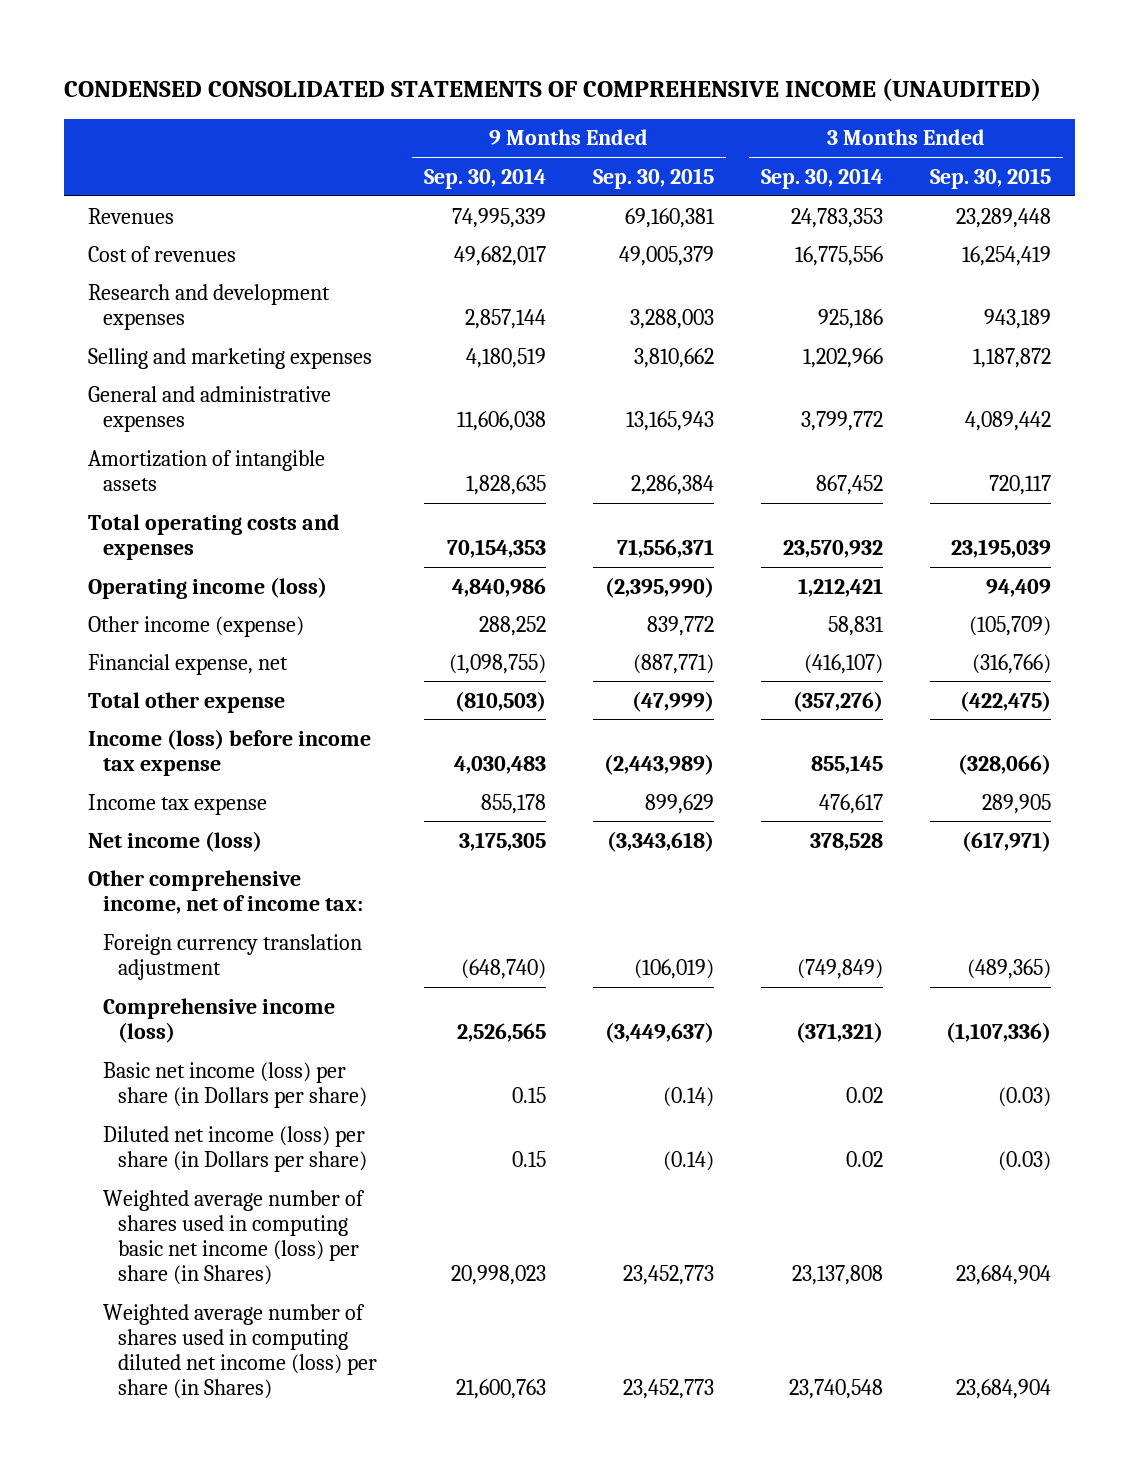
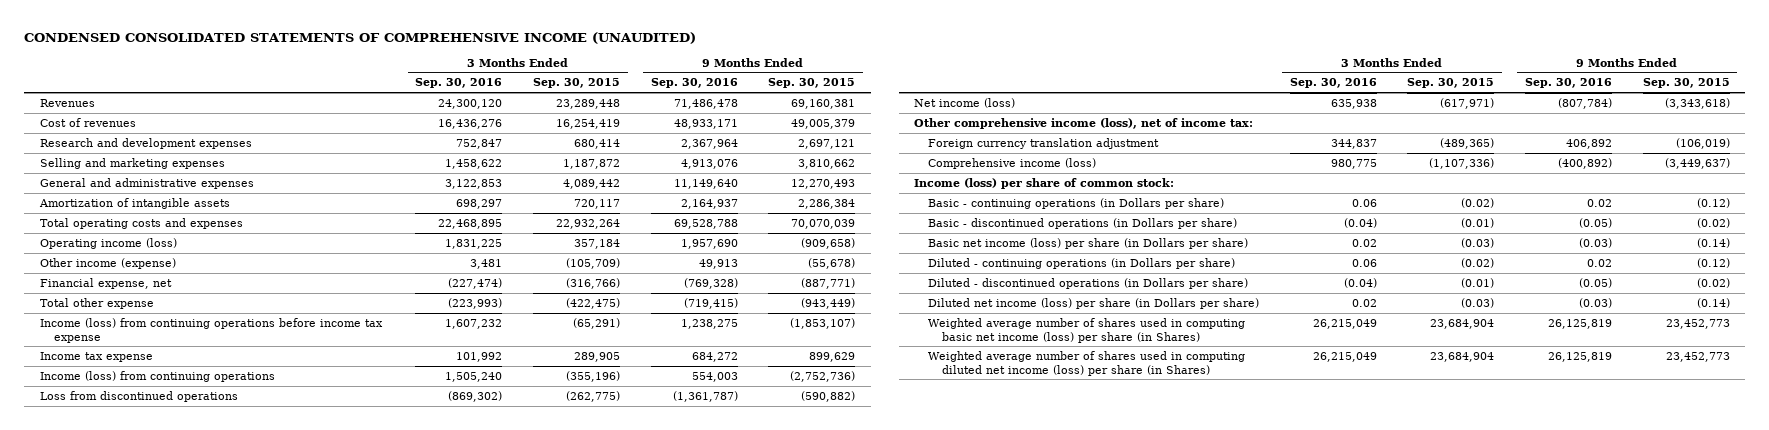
[424,167,547,189] Sep. 30, 2014 -> none
[761,167,884,189] Sep. 30, 2014 -> none
none -> [415,78,503,89] Sep. 30, 2016
none -> [650,78,738,89] Sep. 30, 2016
[630,308,715,329] 3,288,003 -> [798,138,856,149] 2,697,121
[984,308,1052,329] 943,189 -> [573,138,620,149] 680,414
[626,410,715,431] 13,165,943 -> [791,178,856,189] 12,270,493
[617,538,715,558] 71,556,371 -> [791,218,856,229] 70,070,039
[951,538,1052,558] 23,195,039 -> [555,218,620,229] 22,932,264
[605,576,715,598] (2,395,990) -> [801,237,856,249] (909,658)
[986,578,1052,597] 94,409 -> [573,238,620,249] 357,184
[647,615,715,636] 839,772 -> [808,257,856,269] (55,678)
[632,690,715,712] (47,999) -> [801,297,856,309] (943,449)
[87,728,371,776] Income (loss) before income tax expense -> [39,317,383,343] Income (loss) from continuing operations before income tax expense
[604,753,715,775] (2,443,989) -> [790,317,856,329] (1,853,107)
[958,753,1052,775] (328,066) -> [572,317,620,329] (65,291)
none -> [39,370,275,382] Income (loss) from continuing operations
none -> [39,390,238,402] Loss from discontinued operations
[87,869,363,914] Other comprehensive income, net of income tax: -> [914,117,1254,129] Other comprehensive income (loss), net of income tax:
none -> [914,177,1175,189] Income (loss) per share of common stock:
none -> [927,197,1224,209] Basic - continuing operations (in Dollars per share)
none -> [927,217,1237,229] Basic - discontinued operations (in Dollars per share)
none -> [927,257,1235,269] Diluted - continuing operations (in Dollars per share)
none -> [927,277,1248,289] Diluted - discontinued operations (in Dollars per share)

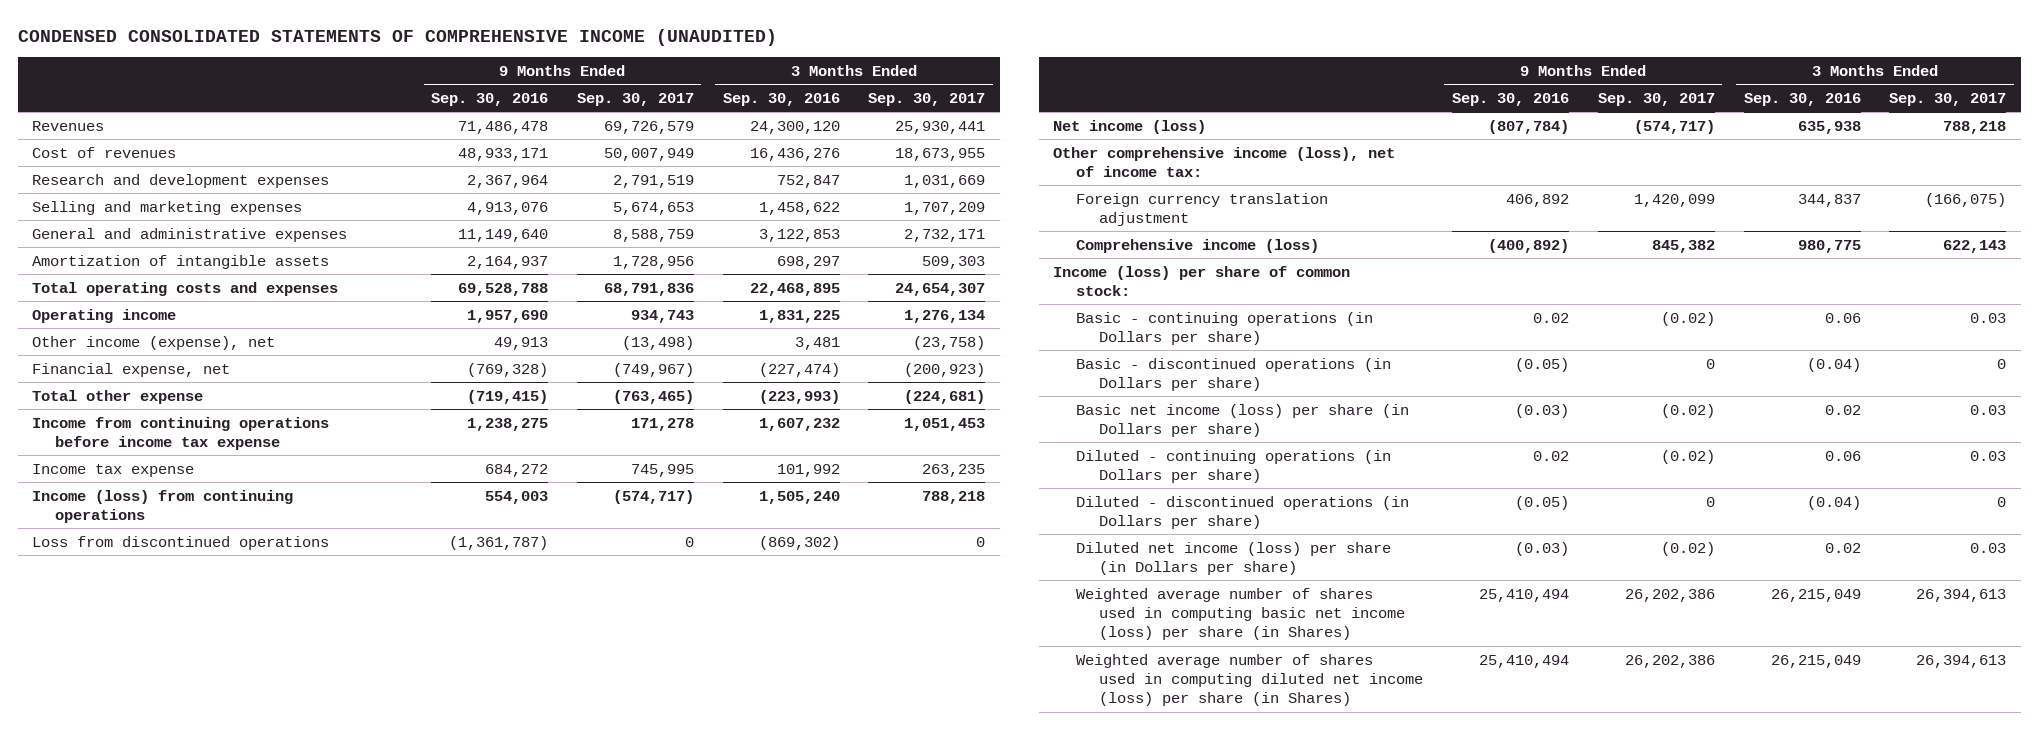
[532,78,620,89] Sep. 30, 2015 -> none
[768,78,856,89] Sep. 30, 2015 -> none
none -> [576,93,694,107] Sep. 30, 2017
none -> [868,93,986,107] Sep. 30, 2017
[39,237,177,249] Operating income (loss) -> [32,308,177,323] Operating income
[39,257,176,269] Other income (expense) -> [32,335,276,350] Other income (expense), net
[39,317,383,343] Income (loss) from continuing operations before income tax expense -> [32,416,330,451] Income from continuing operations before income tax expense
[1547,318,1612,329] 26,125,819 -> [1478,588,1569,602] 25,410,494
[1547,351,1612,362] 26,125,819 -> [1478,654,1569,668] 25,410,494

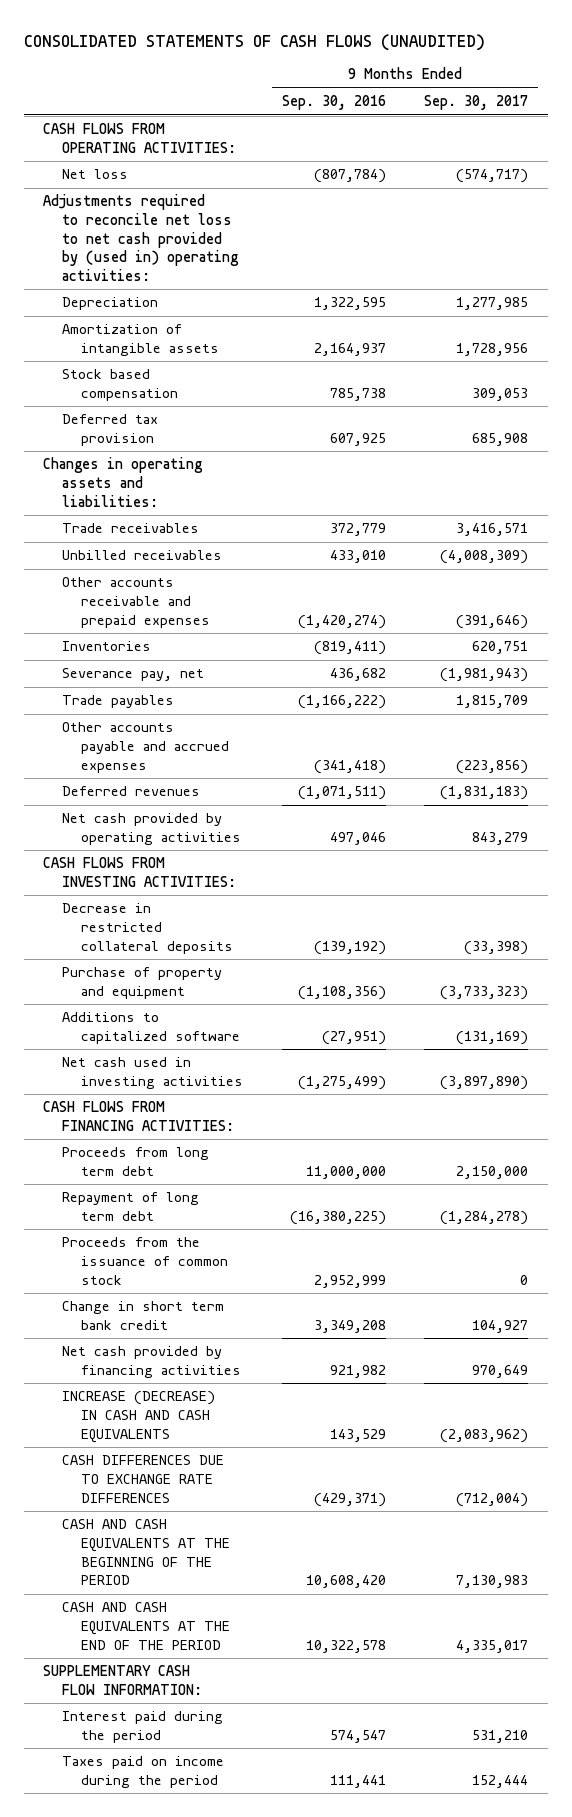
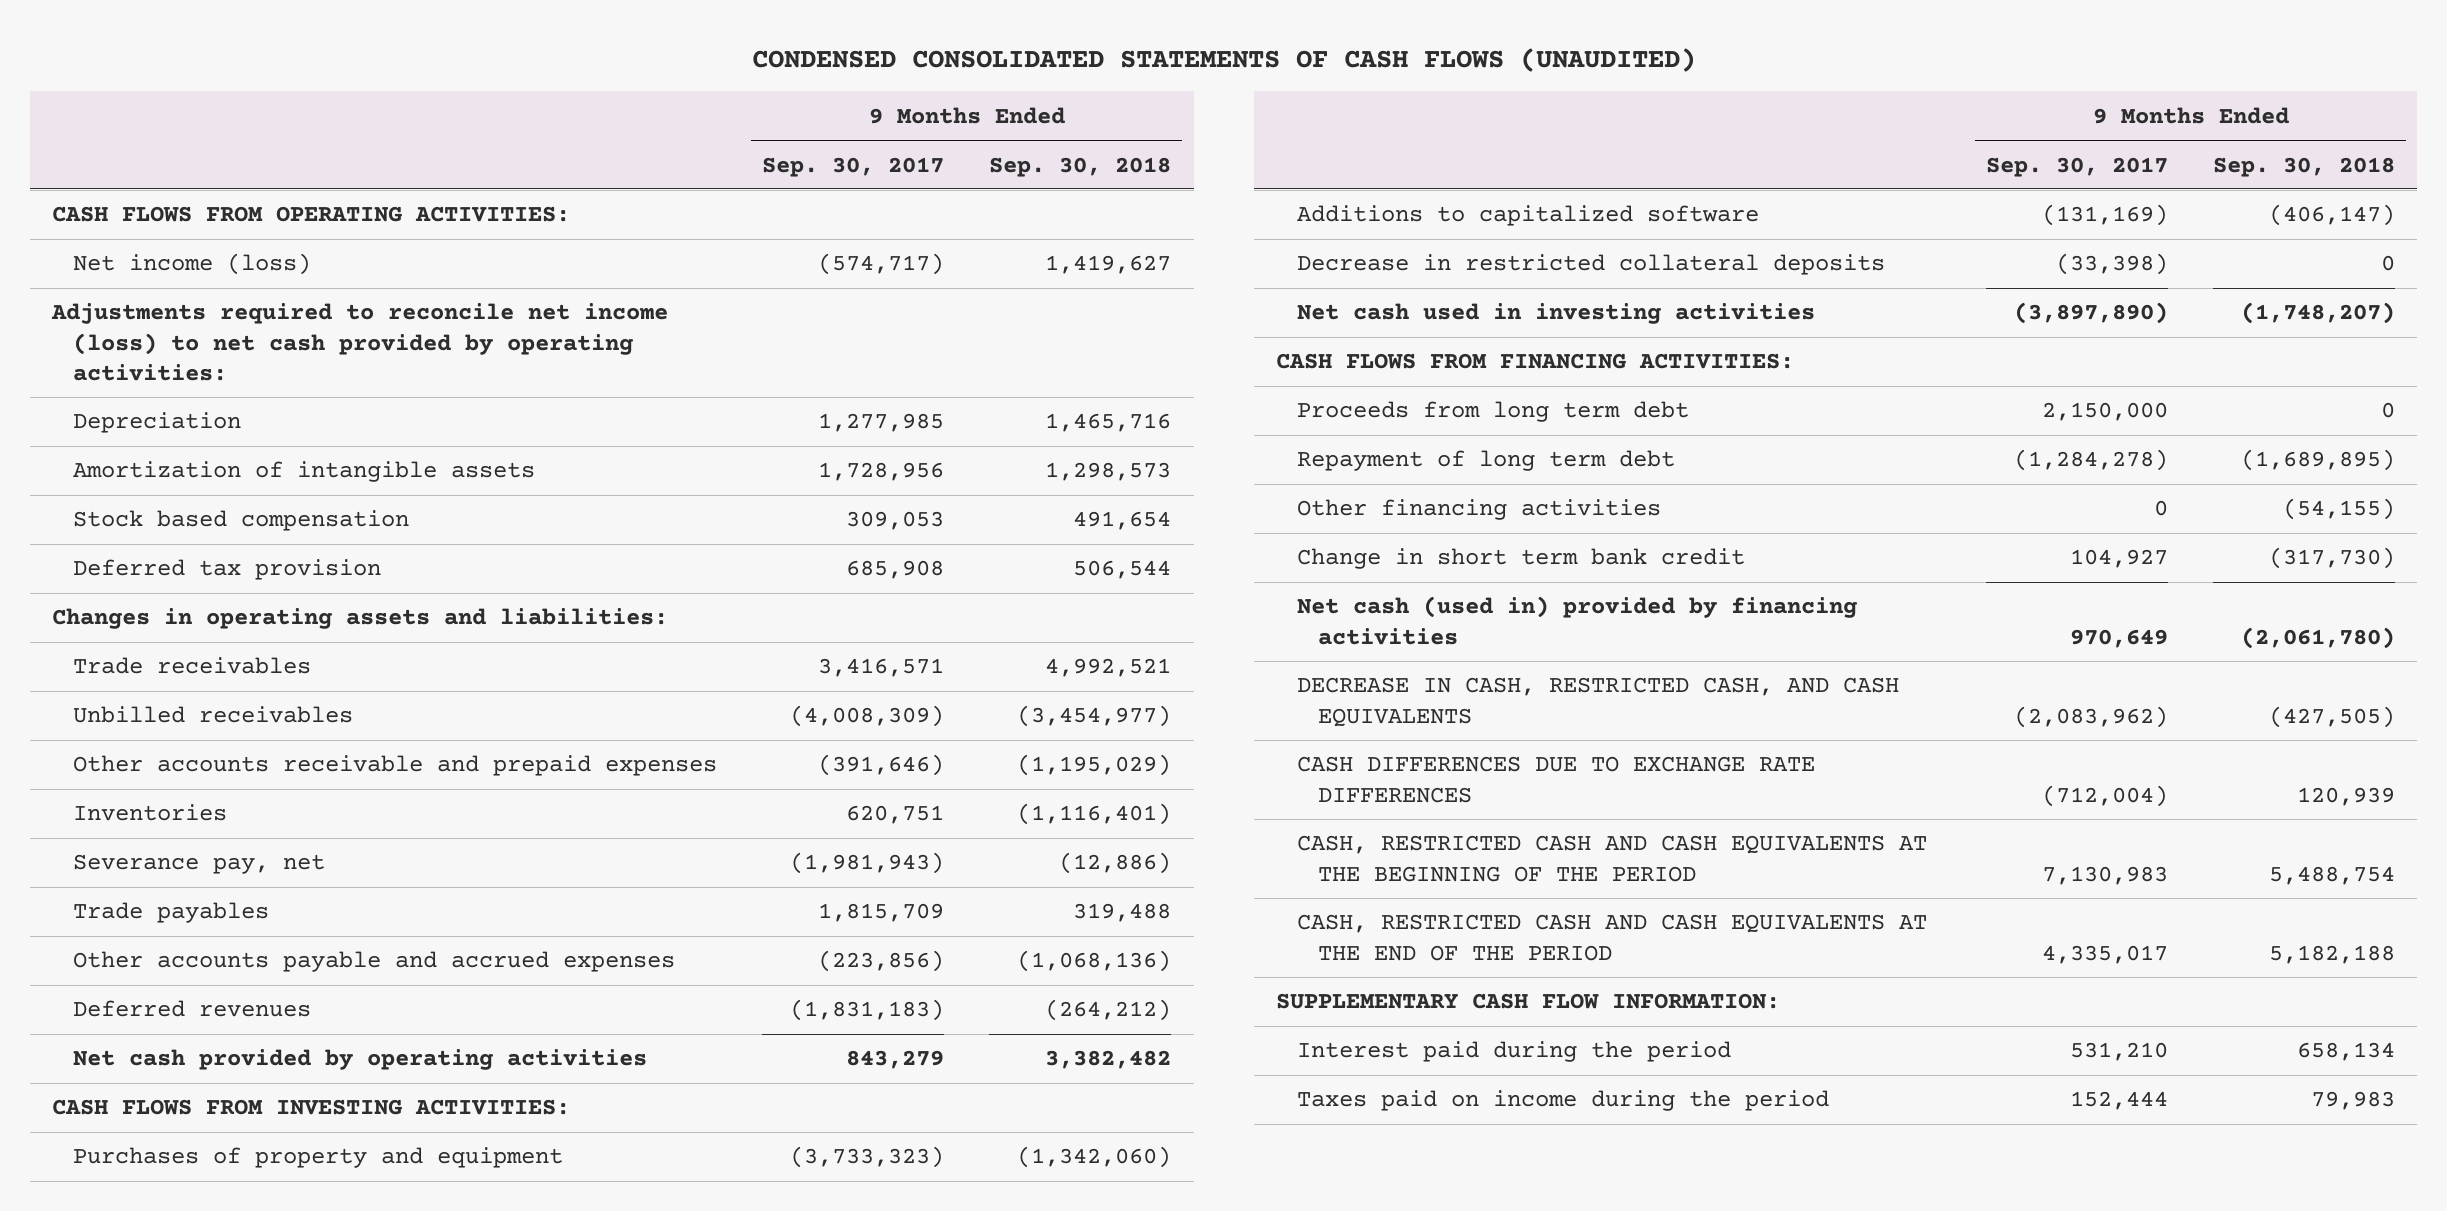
[24,33,486,51] CONSOLIDATED STATEMENTS OF CASH FLOWS (UNAUDITED) -> [751,48,1696,73] CONDENSED CONSOLIDATED STATEMENTS OF CASH FLOWS (UNAUDITED)
[281,95,386,111] Sep. 30, 2016 -> none
none -> [989,156,1172,177] Sep. 30, 2018
[62,169,129,180] Net loss -> [73,253,312,276] Net income (loss)
[43,194,240,281] Adjustments required to reconcile net loss to net cash provided by (used in) operating activities: -> [51,303,669,382] Adjustments required to reconcile net income (loss) to net cash provided by operating activities:
[62,967,223,1000] Purchase of property and equipment -> [73,1147,564,1169] Purchases of property and equipment
[62,903,234,954] Decrease in restricted collateral deposits -> [1297,254,1886,276] Decrease in restricted collateral deposits
[62,1237,229,1285] Proceeds from the issuance of common stock -> none
none -> [1297,499,1662,521] Other financing activities
[62,1346,242,1379] Net cash provided by financing activities -> [1297,596,1858,645] Net cash (used in) provided by financing activities
[62,1391,216,1443] INCREASE (DECREASE) IN CASH AND CASH EQUIVALENTS -> [1297,677,1900,727] DECREASE IN CASH, RESTRICTED CASH, AND CASH EQUIVALENTS
[62,1519,231,1586] CASH AND CASH EQUIVALENTS AT THE BEGINNING OF THE PERIOD -> [1297,835,1928,882] CASH, RESTRICTED CASH AND CASH EQUIVALENTS AT THE BEGINNING OF THE PERIOD
[62,1602,231,1650] CASH AND CASH EQUIVALENTS AT THE END OF THE PERIOD -> [1297,914,1928,961] CASH, RESTRICTED CASH AND CASH EQUIVALENTS AT THE END OF THE PERIOD

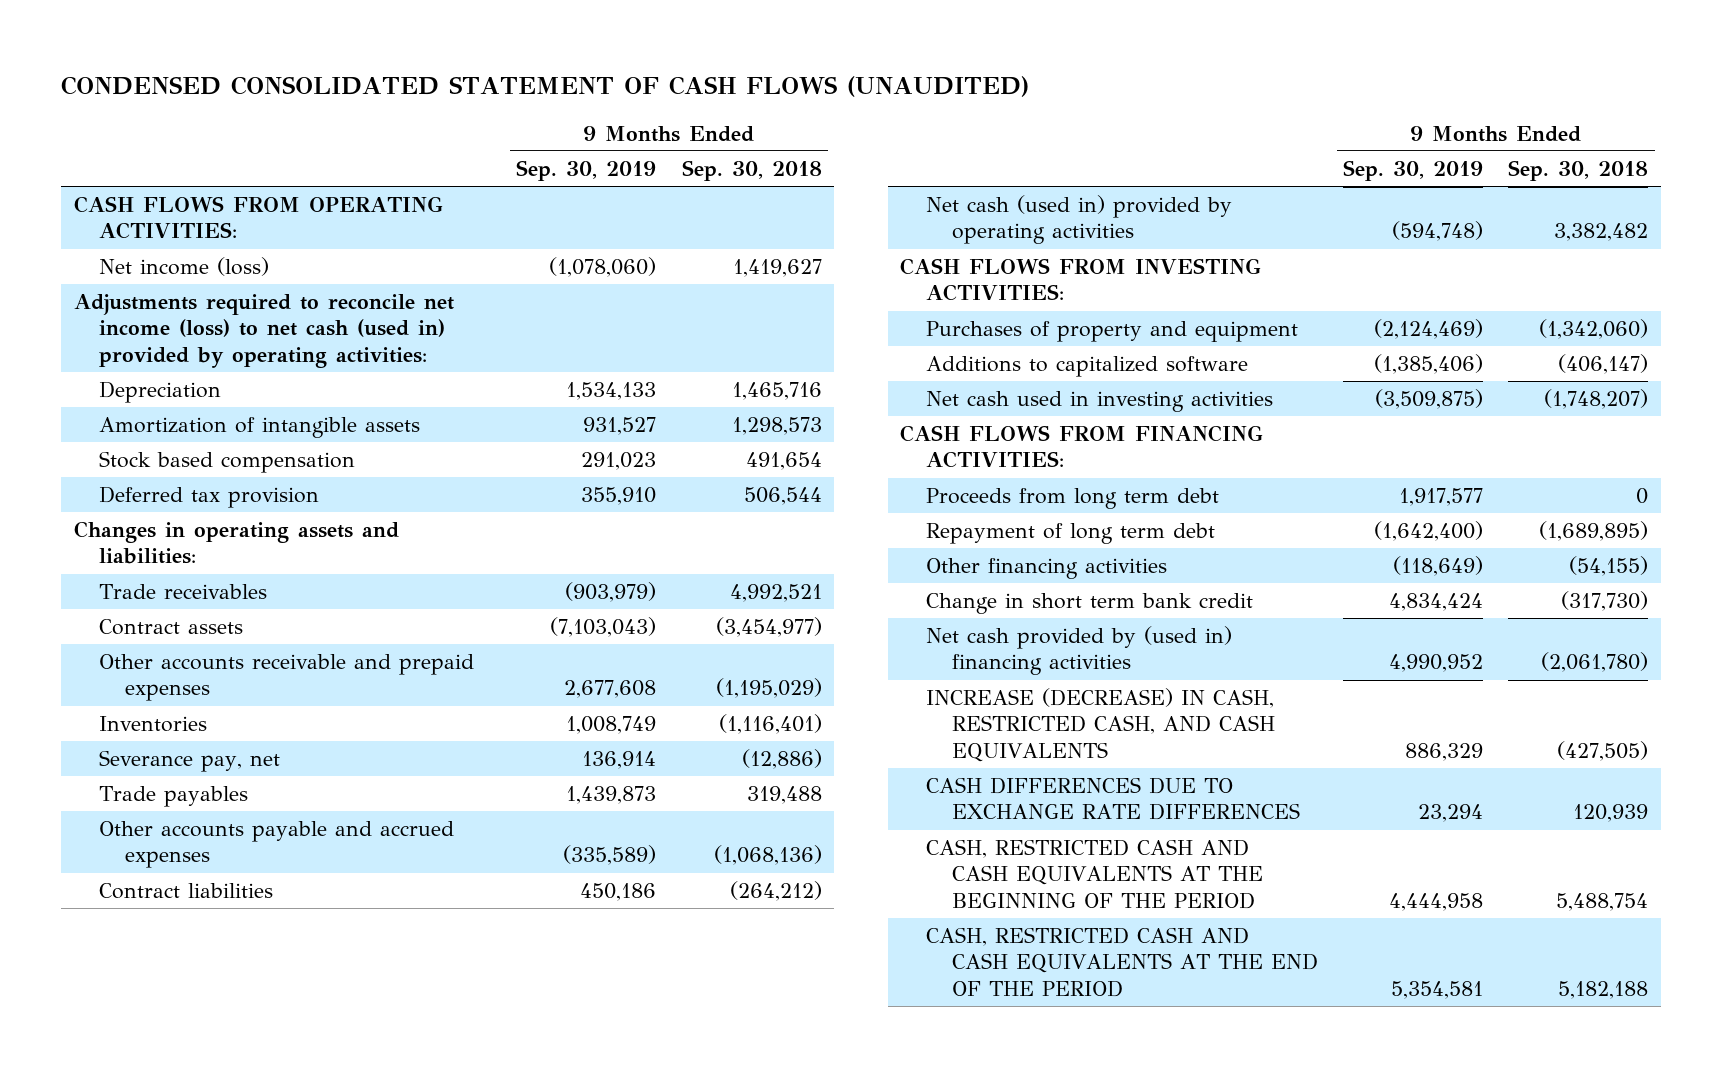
[751,48,1696,73] CONDENSED CONSOLIDATED STATEMENTS OF CASH FLOWS (UNAUDITED) -> [61,76,1030,98] CONDENSED CONSOLIDATED STATEMENT OF CASH FLOWS (UNAUDITED)
[762,156,945,177] Sep. 30, 2017 -> none
none -> [516,159,657,181] Sep. 30, 2019
[51,303,669,382] Adjustments required to reconcile net income (loss) to net cash provided by operating activities: -> [73,293,454,368] Adjustments required to reconcile net income (loss) to net cash (used in) provided by operating activities:
[73,706,354,724] Unbilled receivables -> [99,618,244,635] Contract assets
[73,1000,312,1018] Deferred revenues -> [99,882,274,899] Contract liabilities
[73,1049,648,1071] Net cash provided by operating activities -> [926,194,1233,245] Net cash (used in) provided by operating activities
[1297,254,1886,276] Decrease in restricted collateral deposits -> none
[1297,596,1858,645] Net cash (used in) provided by financing activities -> [926,625,1233,676] Net cash provided by (used in) financing activities
[1297,677,1900,727] DECREASE IN CASH, RESTRICTED CASH, AND CASH EQUIVALENTS -> [926,687,1275,762] INCREASE (DECREASE) IN CASH, RESTRICTED CASH, AND CASH EQUIVALENTS
[1276,993,1781,1010] SUPPLEMENTARY CASH FLOW INFORMATION: -> none
[1297,1041,1732,1063] Interest paid during the period -> none
[1297,1090,1830,1112] Taxes paid on income during the period -> none

